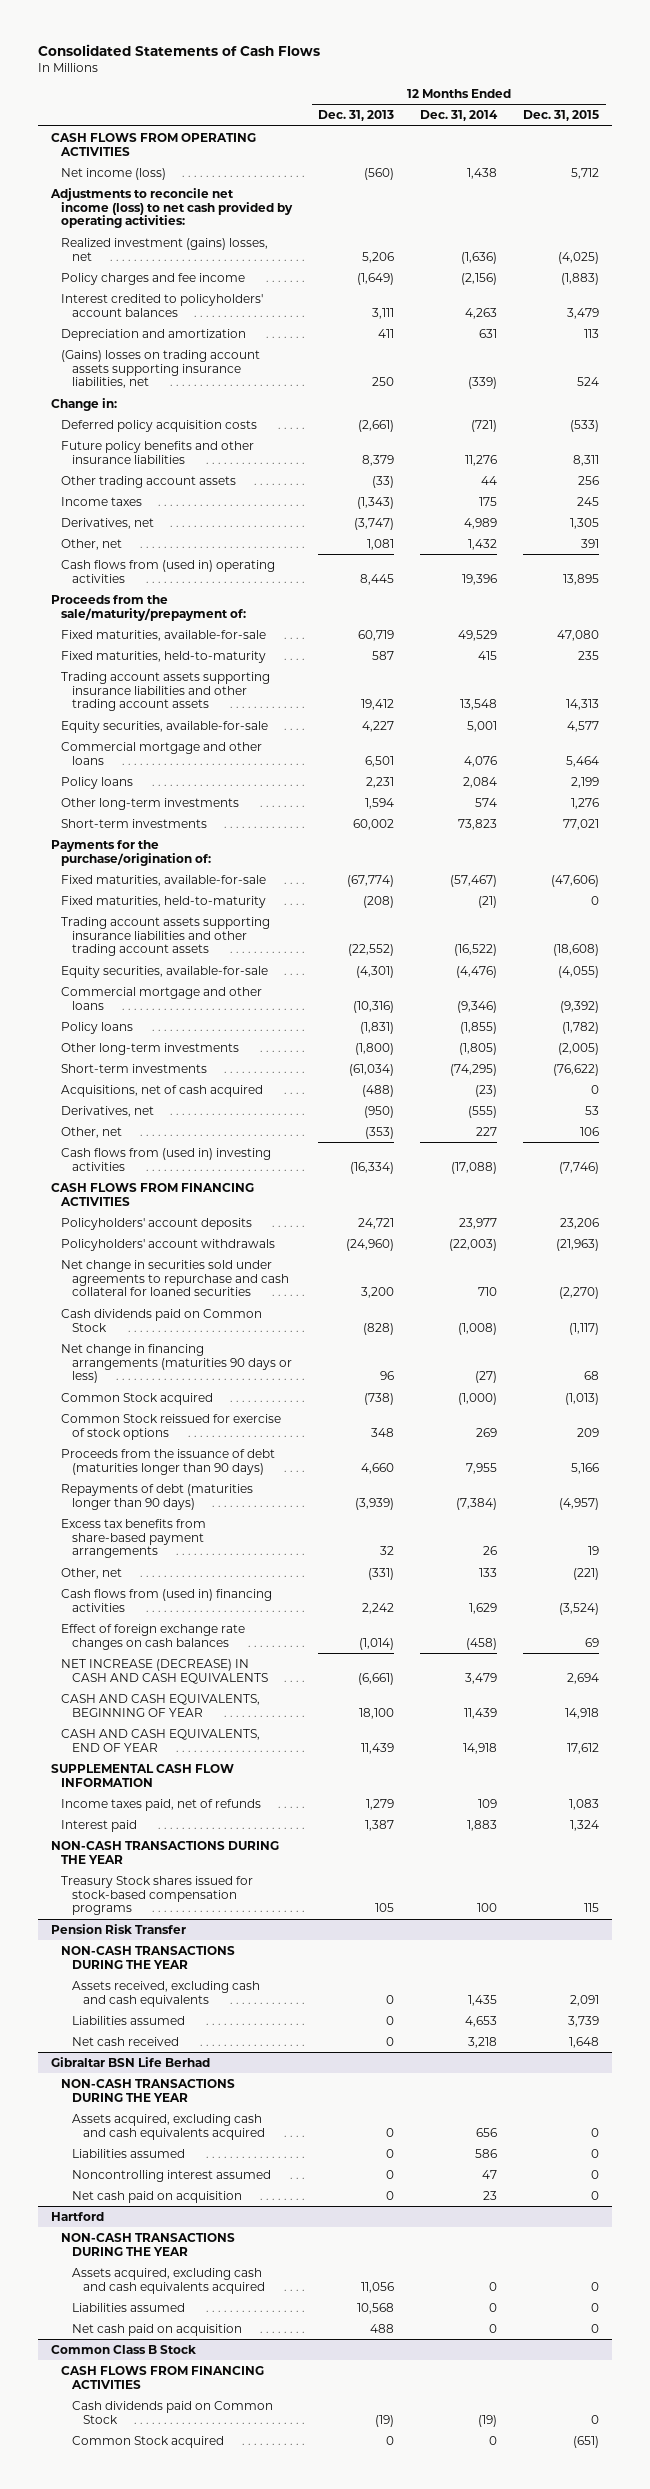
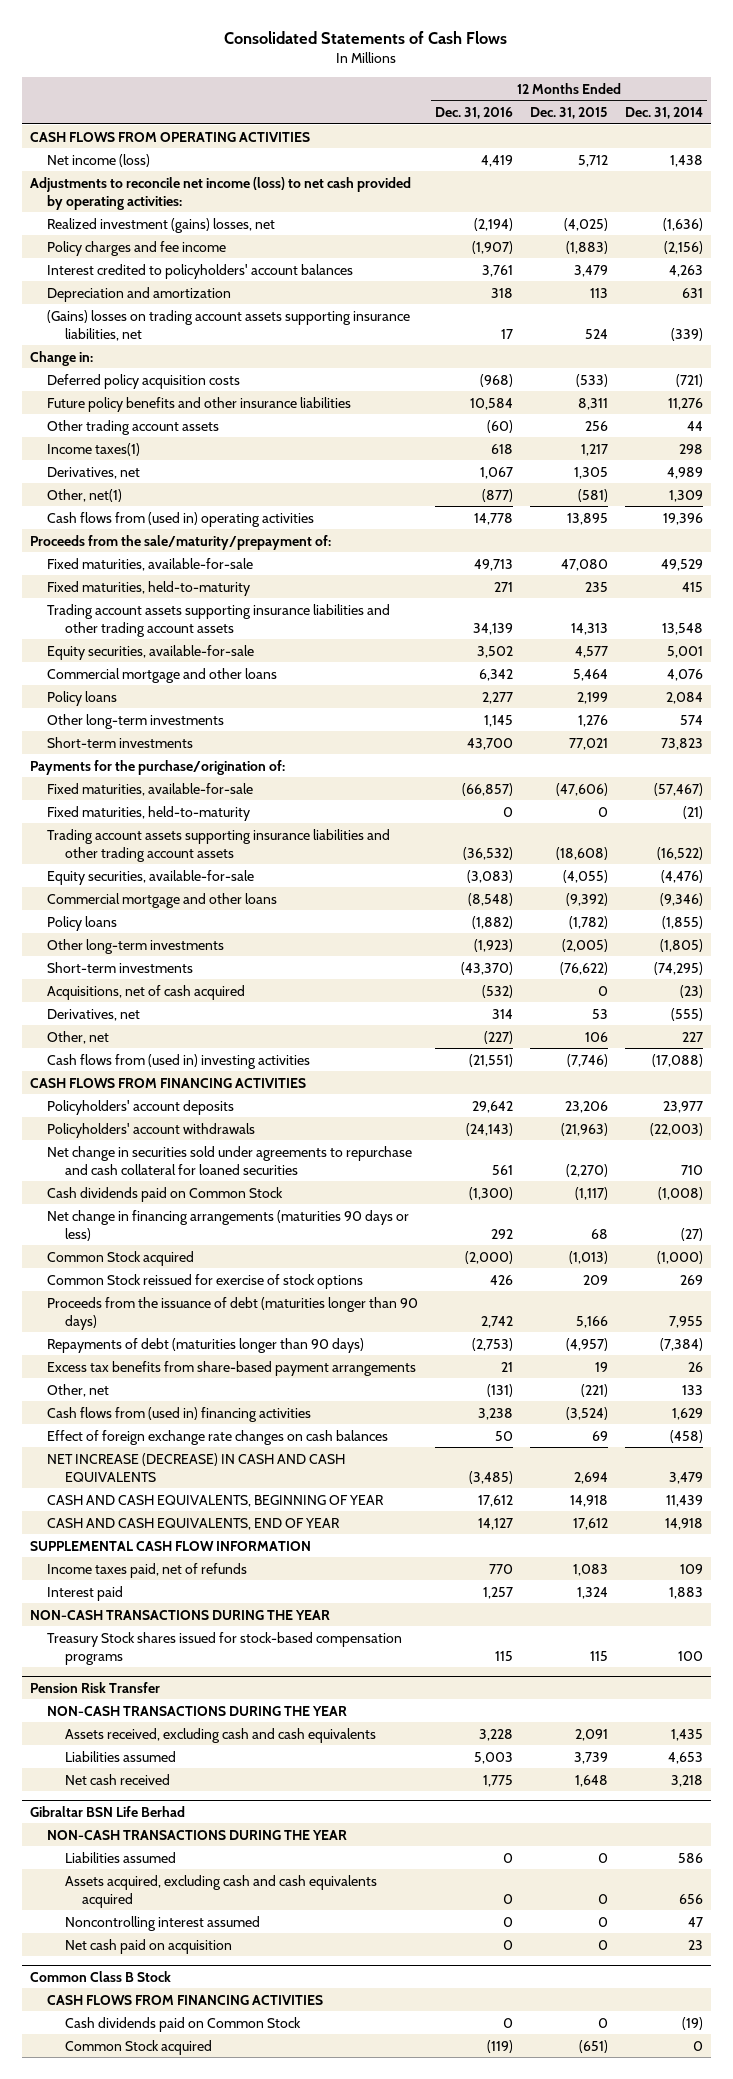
[318,110,395,122] Dec. 31, 2013 -> none
none -> [435,106,514,119] Dec. 31, 2016
[61,496,143,506] Income taxes -> [47,442,141,456] Income taxes(1)
[479,496,498,506] 175 -> [678,443,703,454] 298
[577,496,600,506] 245 -> [580,443,608,456] 1,217
[61,538,123,550] Other, net -> [47,488,123,502] Other, net(1)
[468,538,498,550] 1,432 -> [668,489,703,502] 1,309
[581,538,600,548] 391 -> [577,488,608,502] (581)
[71,2113,265,2140] Assets acquired, excluding cash and cash equivalents acquired -> [64,1874,377,1908] Assets acquired, excluding cash and cash equivalents acquired
[50,2211,104,2221] Hartford -> none
[61,2232,236,2256] NON-CASH TRANSACTIONS DURING THE YEAR -> none
[71,2267,265,2294] Assets acquired, excluding cash and cash equivalents acquired -> none
[71,2302,185,2312] Liabilities assumed -> none
[71,2323,242,2336] Net cash paid on acquisition -> none

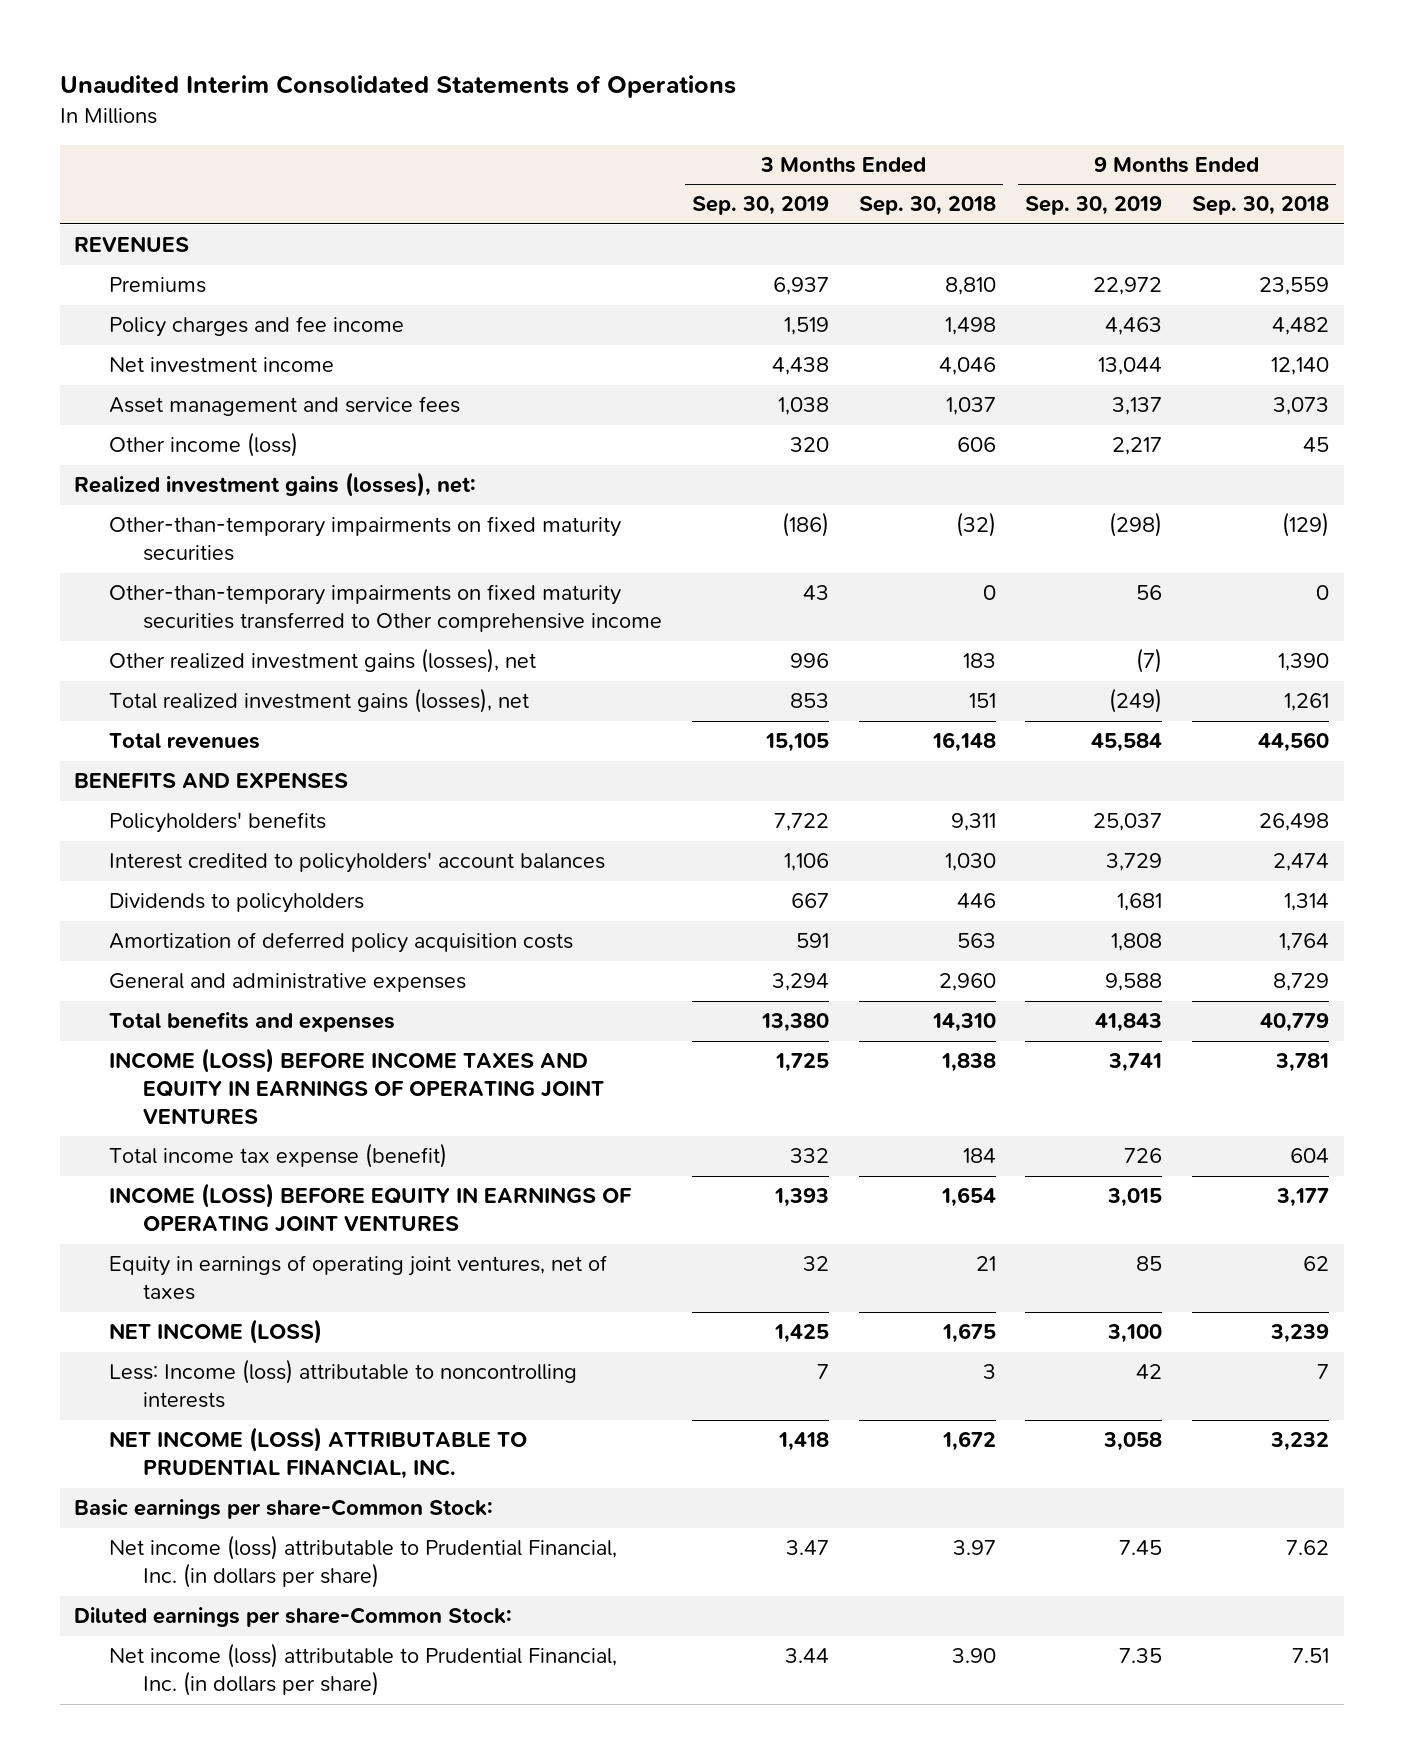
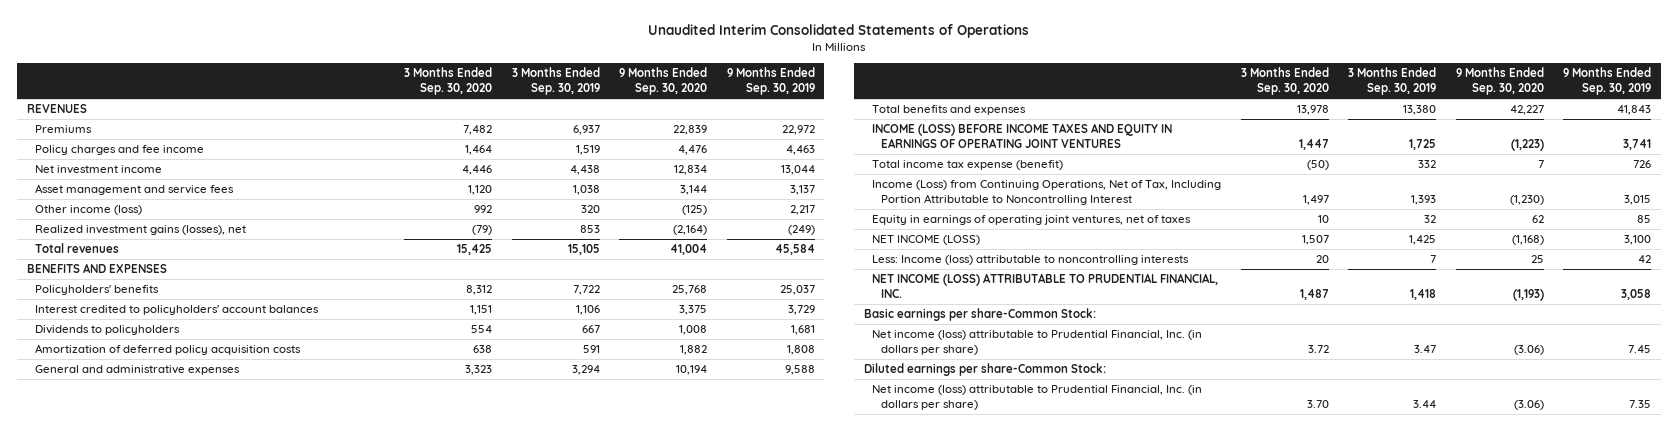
[858,196,996,216] Sep. 30, 2018 -> none
[1191,196,1329,216] Sep. 30, 2018 -> none
none -> [404,67,493,96] 3 Months Ended Sep. 30, 2020
none -> [619,67,708,96] 9 Months Ended Sep. 30, 2020
[74,472,477,498] Realized investment gains (losses), net: -> none
[108,516,621,562] Other-than-temporary impairments on fixed maturity securities -> none
[108,584,663,633] Other-than-temporary impairments on fixed maturity securities transferred to Other comprehensive income -> none
[108,648,536,674] Other realized investment gains (losses), net -> none
[108,688,529,714] Total realized investment gains (losses), net -> [35,225,247,236] Realized investment gains (losses), net
[108,1183,632,1234] INCOME (LOSS) BEFORE EQUITY IN EARNINGS OF OPERATING JOINT VENTURES -> [872,180,1222,206] Income (Loss) from Continuing Operations, Net of Tax, Including Portion Attributable to Noncontrolling Interest

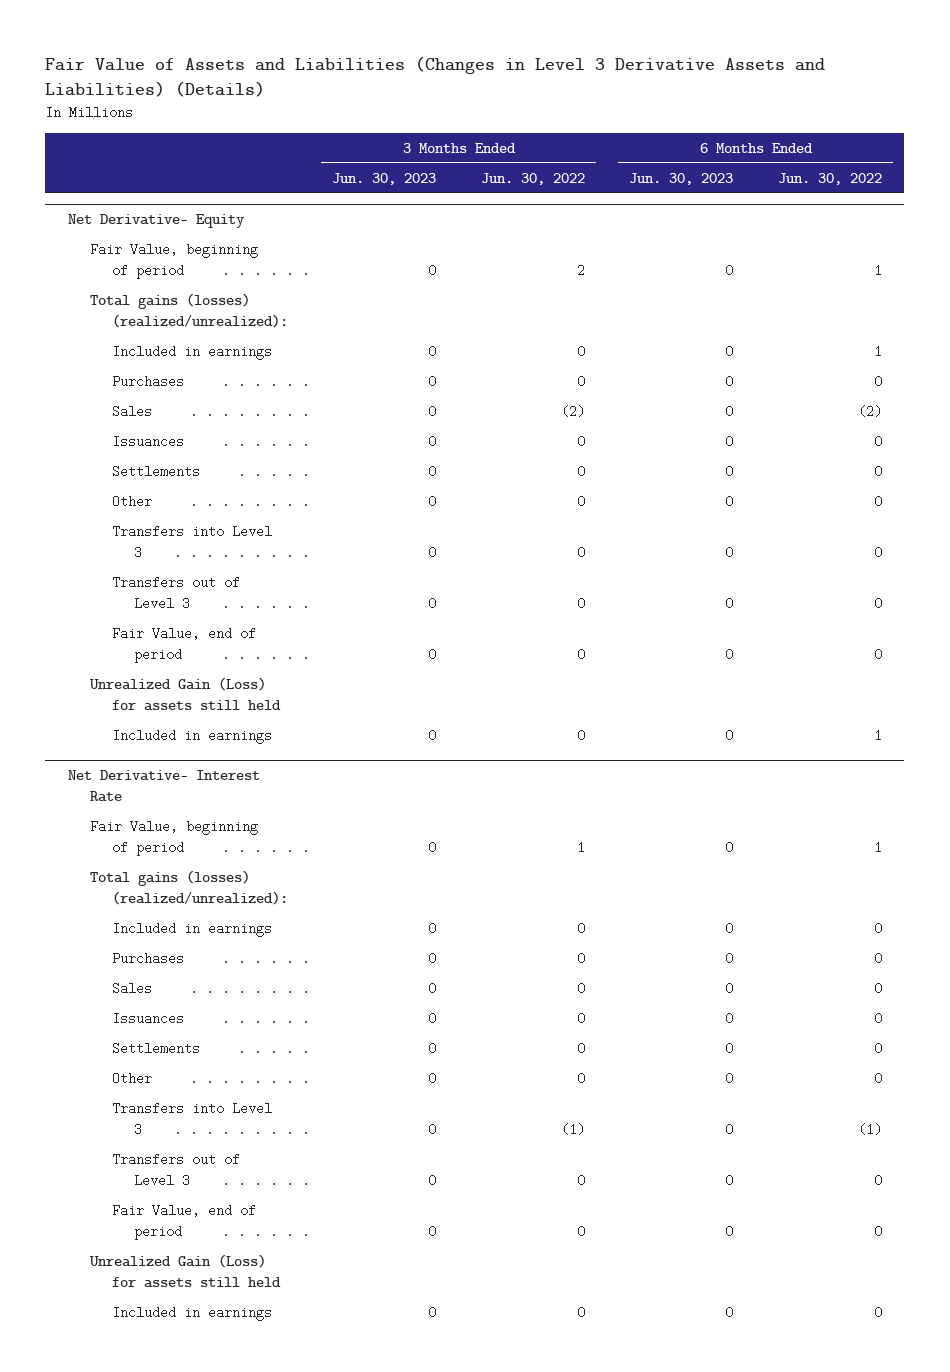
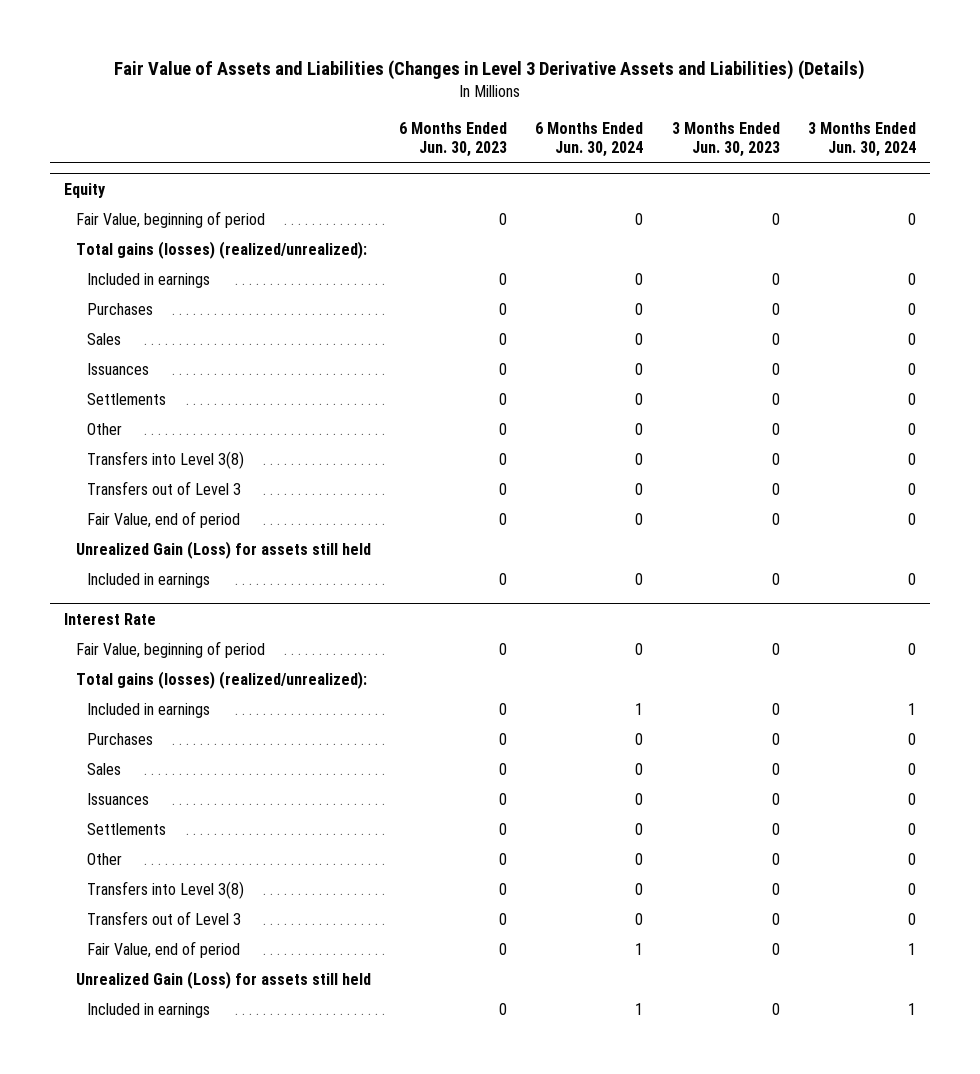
[480,172,585,185] Jun. 30, 2022 -> none
[777,172,882,185] Jun. 30, 2022 -> none
none -> [535,121,644,158] 6 Months Ended Jun. 30, 2024
none -> [807,121,916,158] 3 Months Ended Jun. 30, 2024
[67,214,245,229] Net Derivative- Equity -> [64,182,107,198] Equity
[111,524,272,559] Transfers into Level 3 -> [86,450,244,469] Transfers into Level 3(8)
[67,770,260,802] Net Derivative- Interest Rate -> [64,612,157,625] Interest Rate
[111,1101,272,1136] Transfers into Level 3 -> [86,880,244,899] Transfers into Level 3(8)

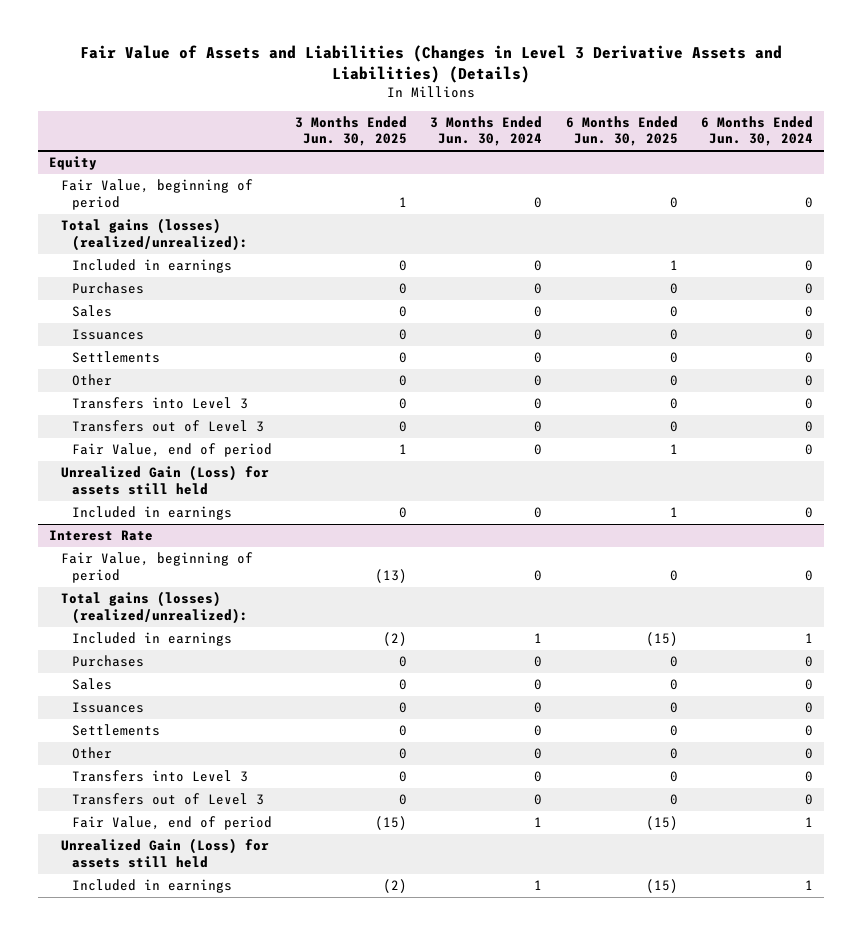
[398,121,507,158] 6 Months Ended Jun. 30, 2023 -> none
[671,121,780,158] 3 Months Ended Jun. 30, 2023 -> none
none -> [295,115,408,147] 3 Months Ended Jun. 30, 2025
none -> [565,115,678,147] 6 Months Ended Jun. 30, 2025
[86,450,244,469] Transfers into Level 3(8) -> [71,397,248,410] Transfers into Level 3
[86,880,244,899] Transfers into Level 3(8) -> [71,770,248,783] Transfers into Level 3

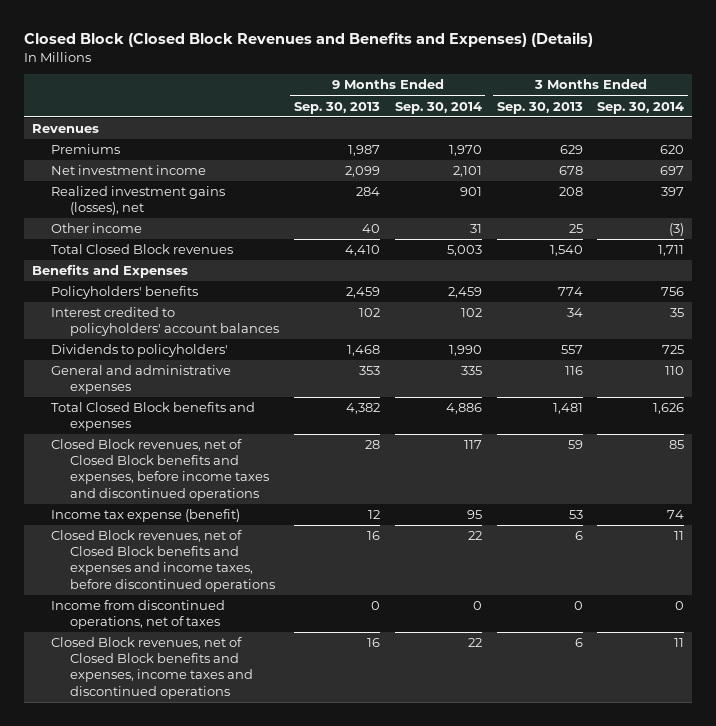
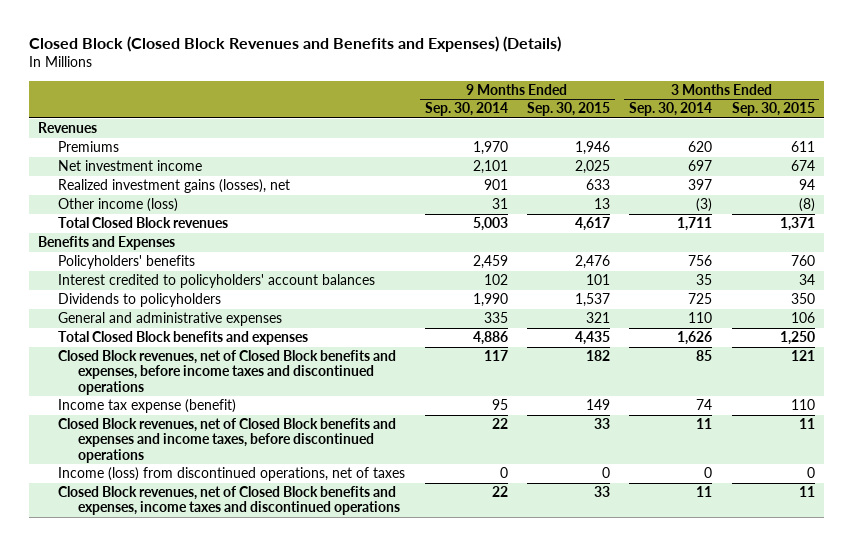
[293,101,380,114] Sep. 30, 2013 -> none
[496,101,583,114] Sep. 30, 2013 -> none
none -> [526,102,610,117] Sep. 30, 2015
none -> [731,102,815,117] Sep. 30, 2015
[50,223,142,234] Other income -> [58,198,179,213] Other income (loss)
[50,344,228,358] Dividends to policyholders' -> [58,293,222,308] Dividends to policyholders
[50,600,225,630] Income from discontinued operations, net of taxes -> [58,467,406,482] Income (loss) from discontinued operations, net of taxes

